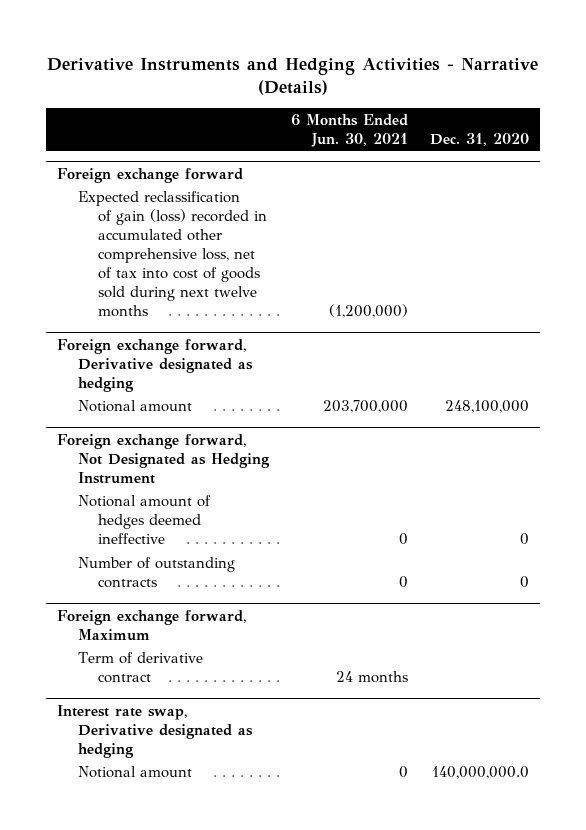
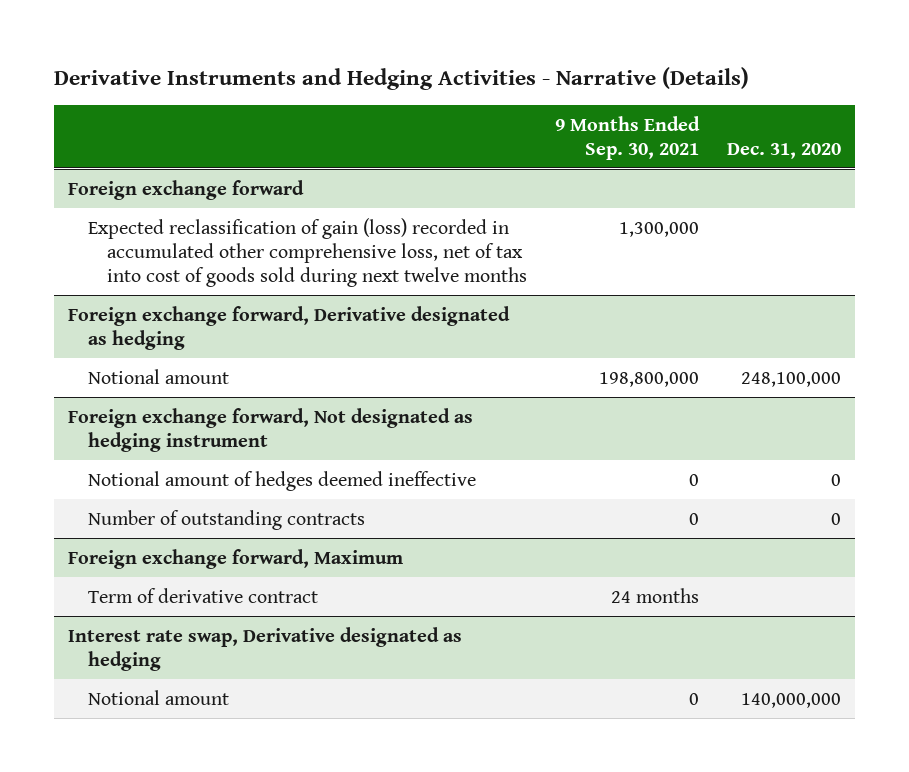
[290,114,408,148] 6 Months Ended Jun. 30, 2021 -> none
none -> [555,115,701,160] 9 Months Ended Sep. 30, 2021
[57,433,270,484] Foreign exchange forward, Not Designated as Hedging Instrument -> [67,407,473,452] Foreign exchange forward, Not designated as hedging instrument
[431,766,529,780] 140,000,000.0 -> [740,692,841,708] 140,000,000

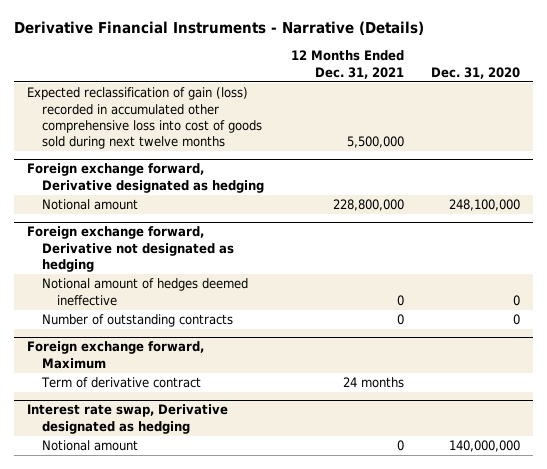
[53,67,749,91] Derivative Instruments and Hedging Activities - Narrative (Details) -> [13,21,424,36] Derivative Financial Instruments - Narrative (Details)
[555,115,701,160] 9 Months Ended Sep. 30, 2021 -> none
none -> [291,50,405,79] 12 Months Ended Dec. 31, 2021
[67,179,304,200] Foreign exchange forward -> none
[87,217,528,287] Expected reclassification of gain (loss) recorded in accumulated other comprehensive loss, net of tax into cost of goods sold during next twelve months -> [27,87,263,150] Expected reclassification of gain (loss) recorded in accumulated other comprehensive loss into cost of goods sold during next twelve months
[67,407,473,452] Foreign exchange forward, Not designated as hedging instrument -> [27,226,235,273] Foreign exchange forward, Derivative not designated as hedging

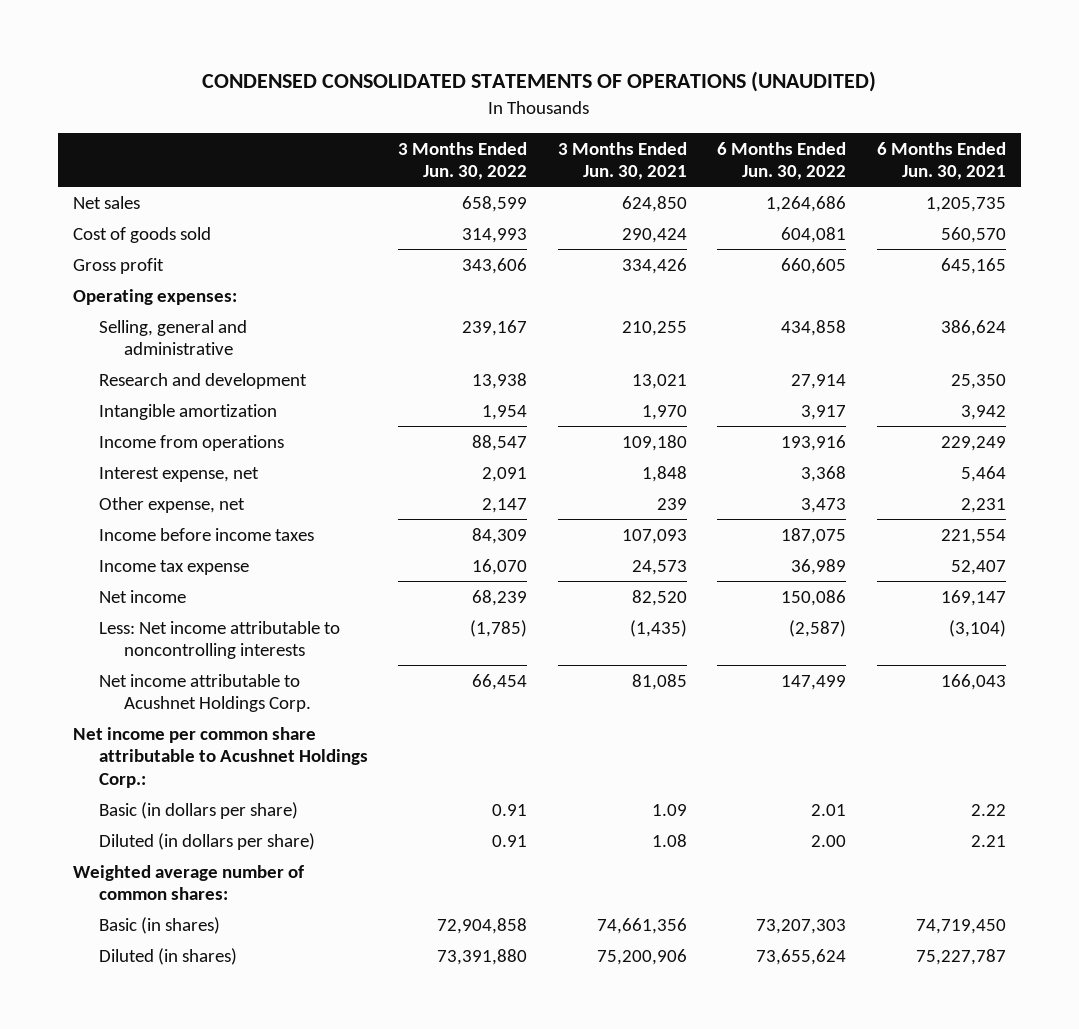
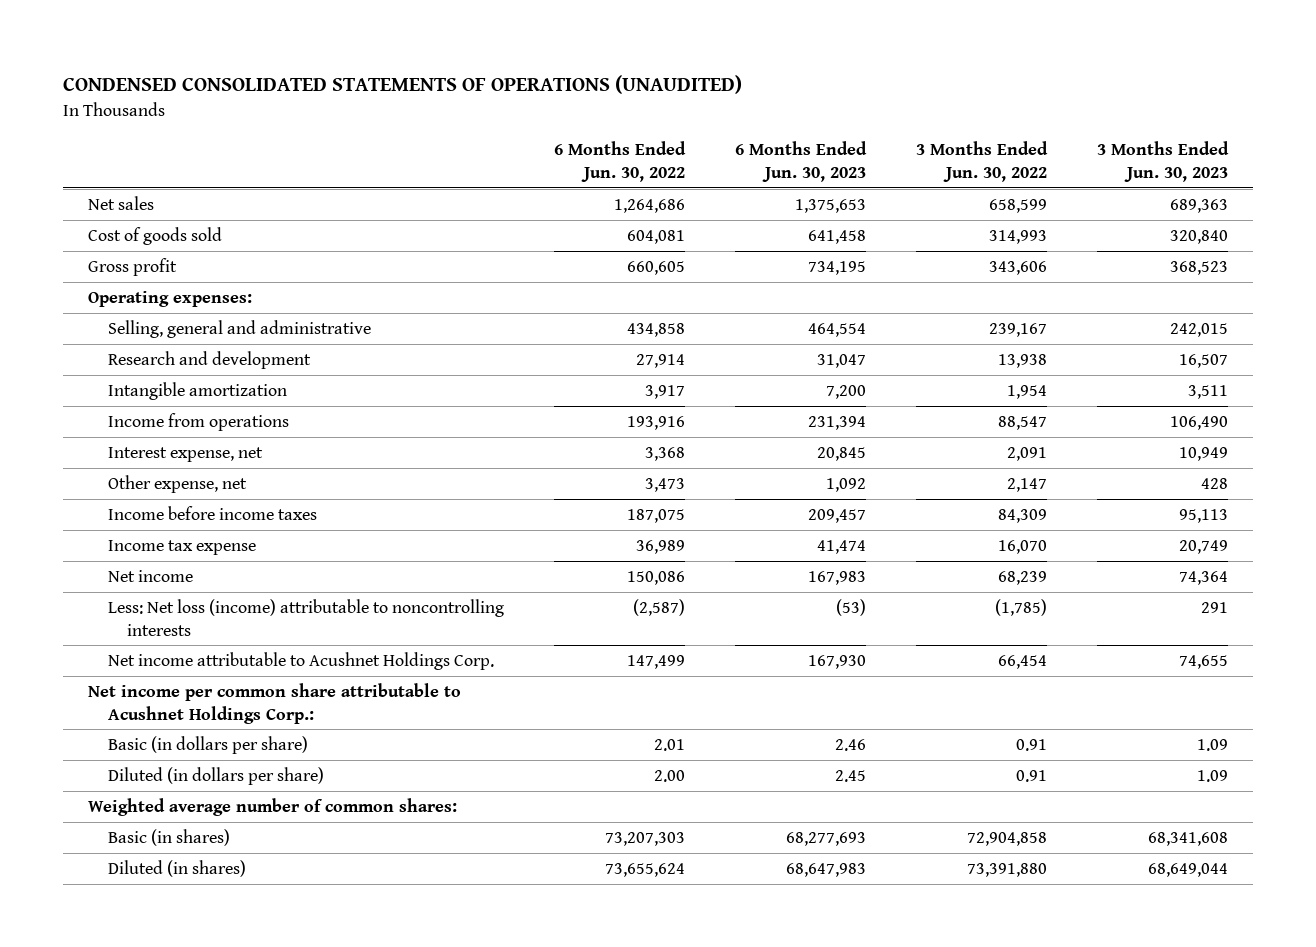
[557,141,687,181] 3 Months Ended Jun. 30, 2021 -> none
[876,141,1006,181] 6 Months Ended Jun. 30, 2021 -> none
none -> [734,141,867,182] 6 Months Ended Jun. 30, 2023
none -> [1096,141,1229,182] 3 Months Ended Jun. 30, 2023
[98,620,340,660] Less: Net income attributable to noncontrolling interests -> [107,599,504,636] Less: Net loss (income) attributable to noncontrolling interests

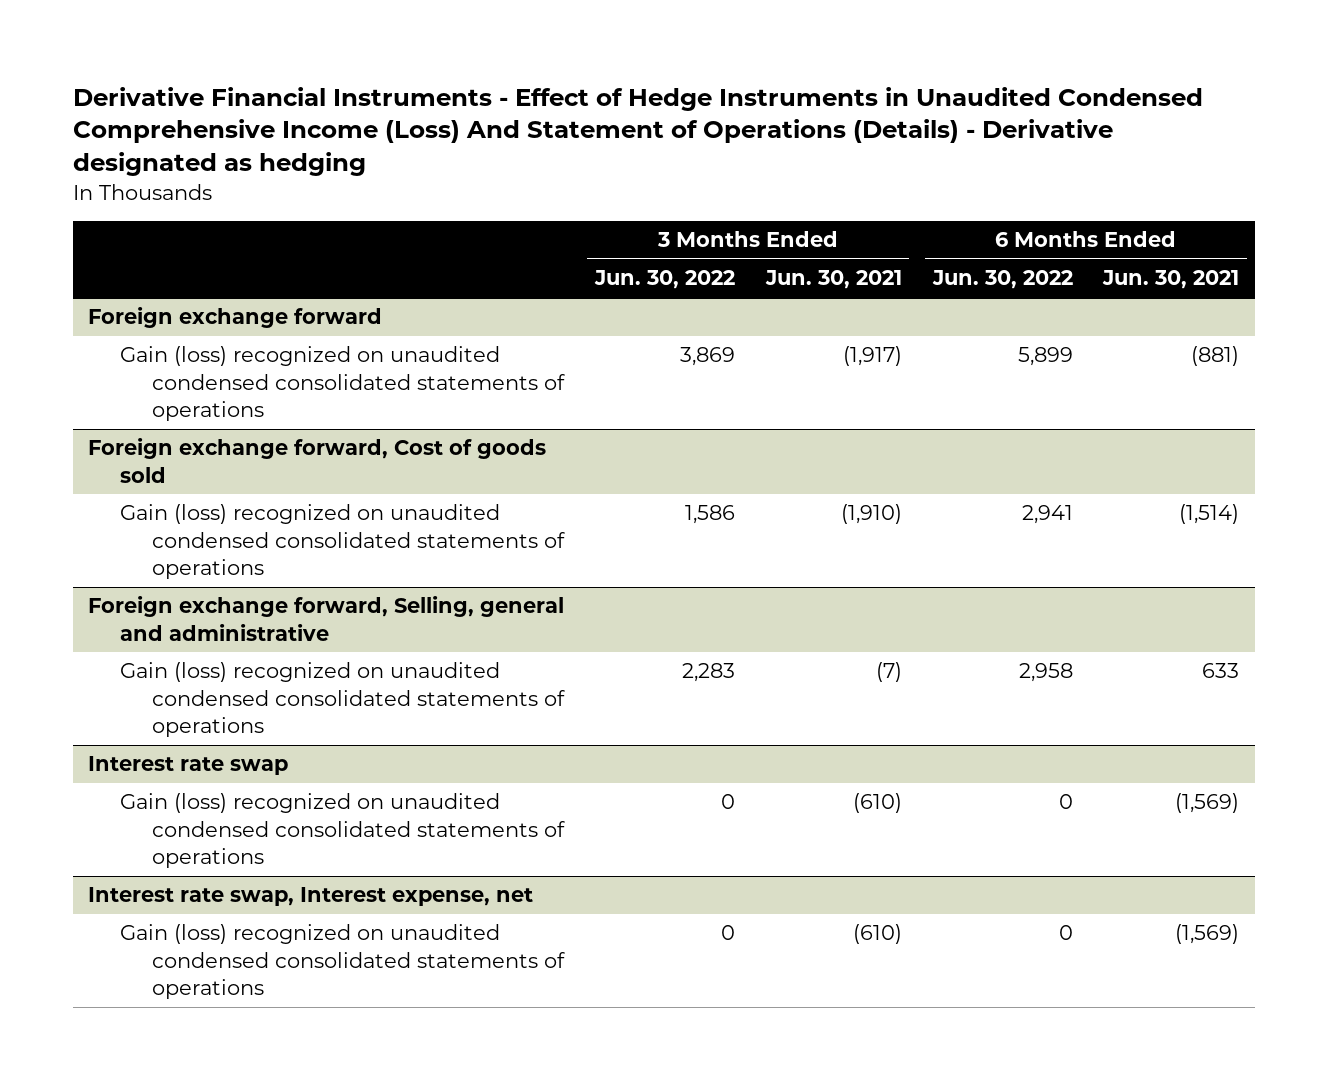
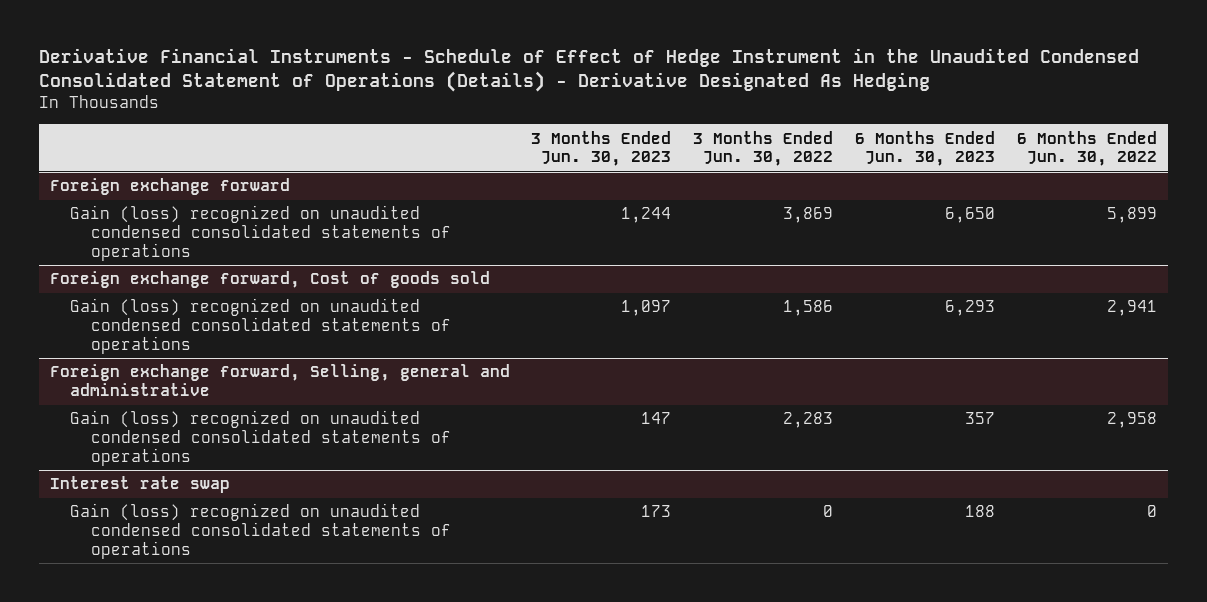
[72,86,1203,177] Derivative Financial Instruments - Effect of Hedge Instruments in Unaudited Condensed Comprehensive Income (Loss) And Statement of Operations (Details) - Derivative designated as hedging -> [38,47,1139,93] Derivative Financial Instruments - Schedule of Effect of Hedge Instrument in the Unaudited Condensed Consolidated Statement of Operations (Details) - Derivative Designated As Hedging
[764,270,902,290] Jun. 30, 2021 -> none
[1102,270,1240,290] Jun. 30, 2021 -> none
none -> [531,130,672,167] 3 Months Ended Jun. 30, 2023
none -> [855,130,996,167] 6 Months Ended Jun. 30, 2023
[88,887,534,907] Interest rate swap, Interest expense, net -> none
[120,924,565,1000] Gain (loss) recognized on unaudited condensed consolidated statements of operations -> none

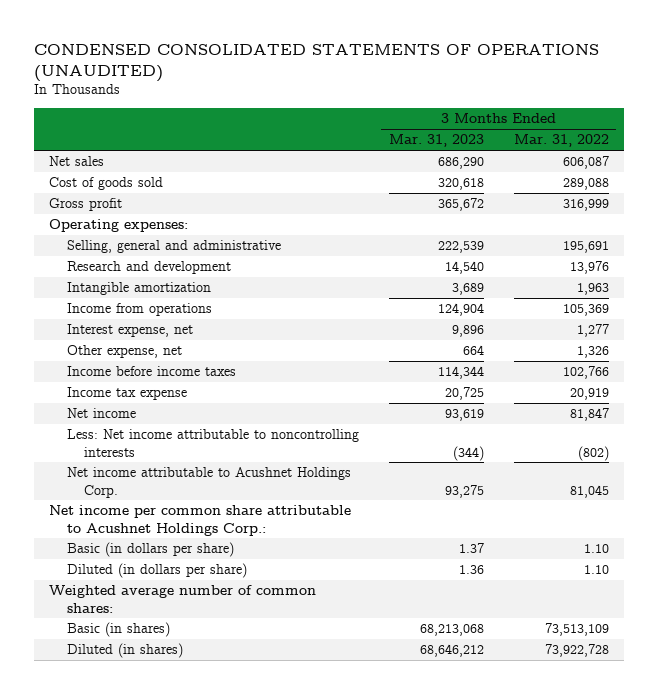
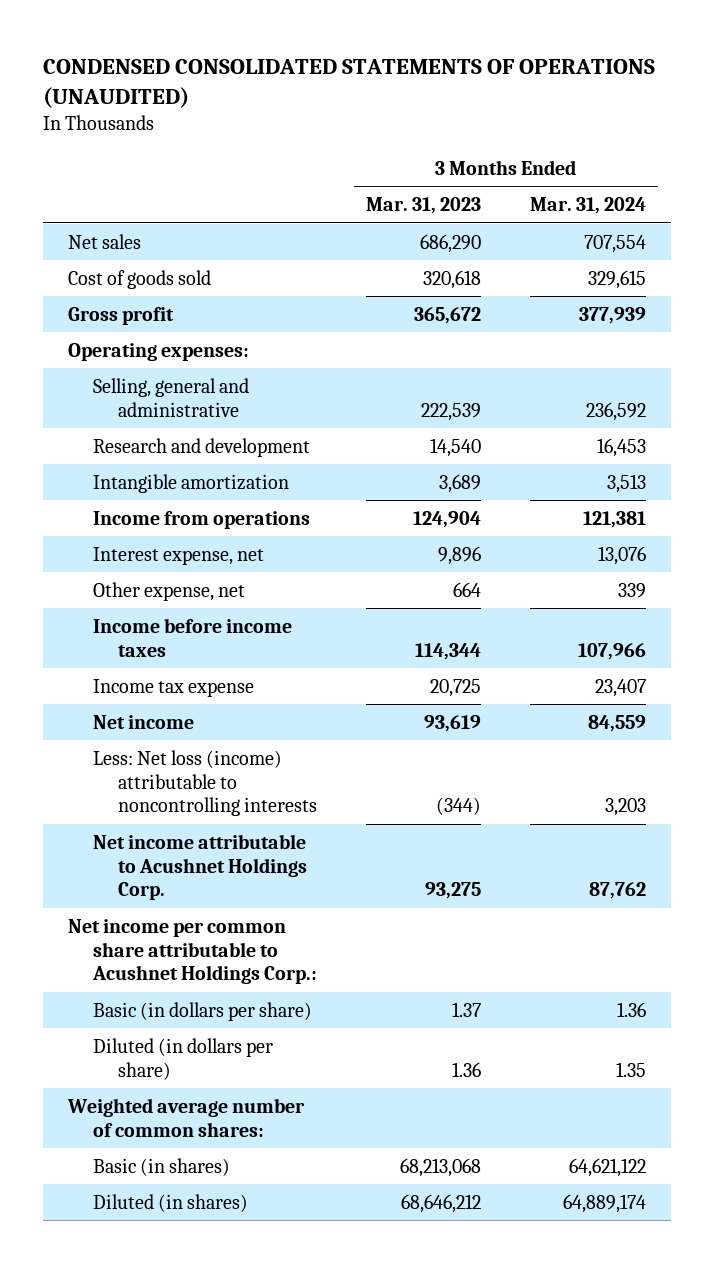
[513,134,609,148] Mar. 31, 2022 -> none
none -> [530,196,647,214] Mar. 31, 2024
[66,429,359,457] Less: Net income attributable to noncontrolling interests -> [92,749,317,817] Less: Net loss (income) attributable to noncontrolling interests

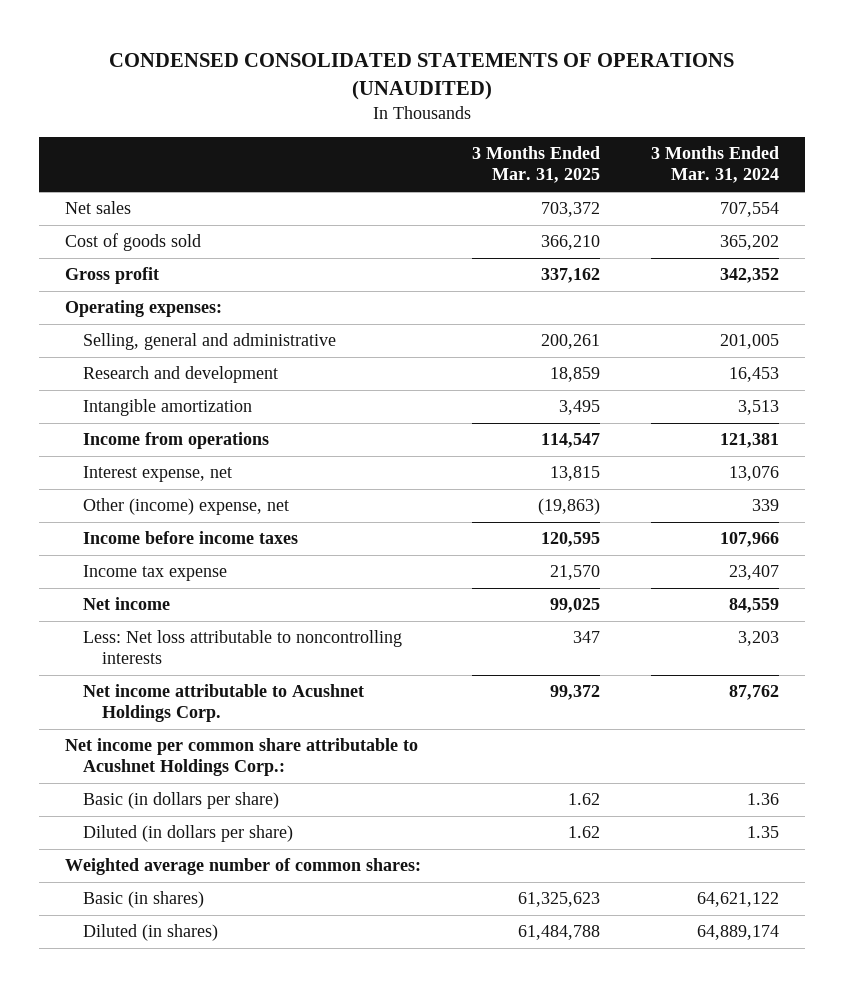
[365,196,481,214] Mar. 31, 2023 -> none
none -> [471,146,600,184] 3 Months Ended Mar. 31, 2025
[588,269,647,289] 329,615 -> [720,235,780,251] 365,202
[579,306,647,324] 377,939 -> [720,268,780,284] 342,352
[586,401,647,421] 236,592 -> [720,334,780,350] 201,005
[92,581,245,601] Other expense, net -> [83,498,290,516] Other (income) expense, net
[92,749,317,817] Less: Net loss (income) attributable to noncontrolling interests -> [83,630,403,665] Less: Net loss attributable to noncontrolling interests

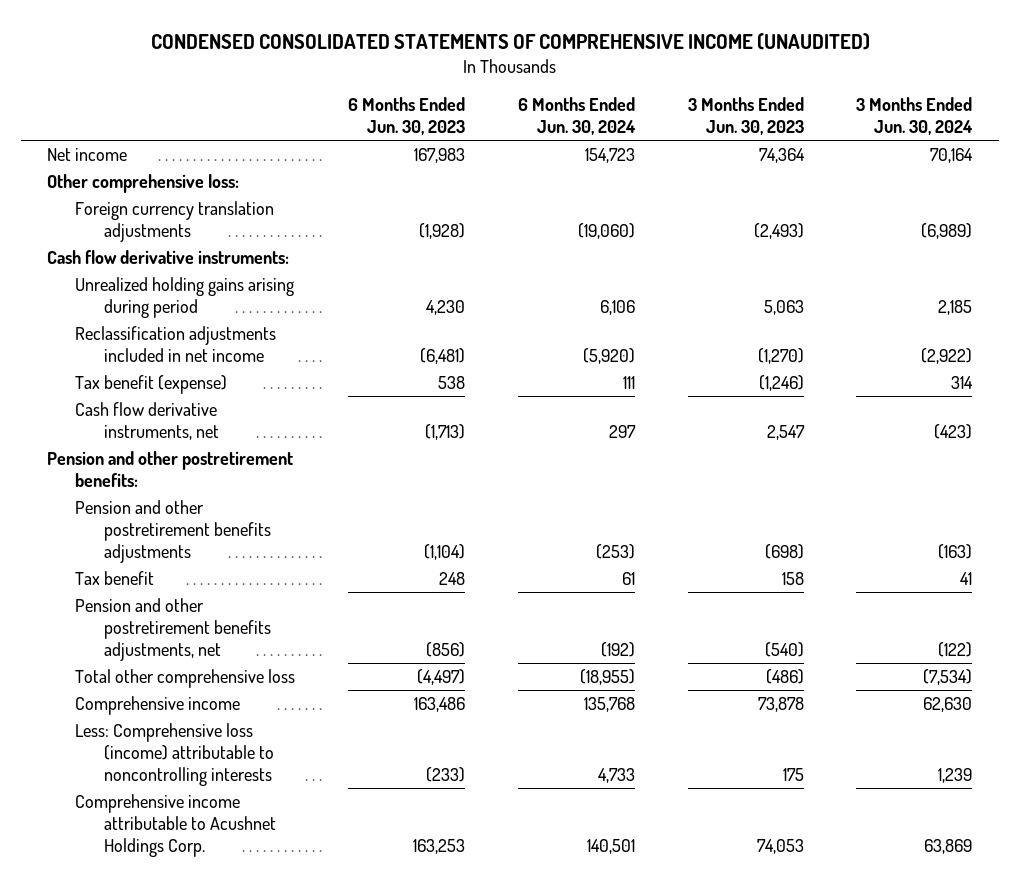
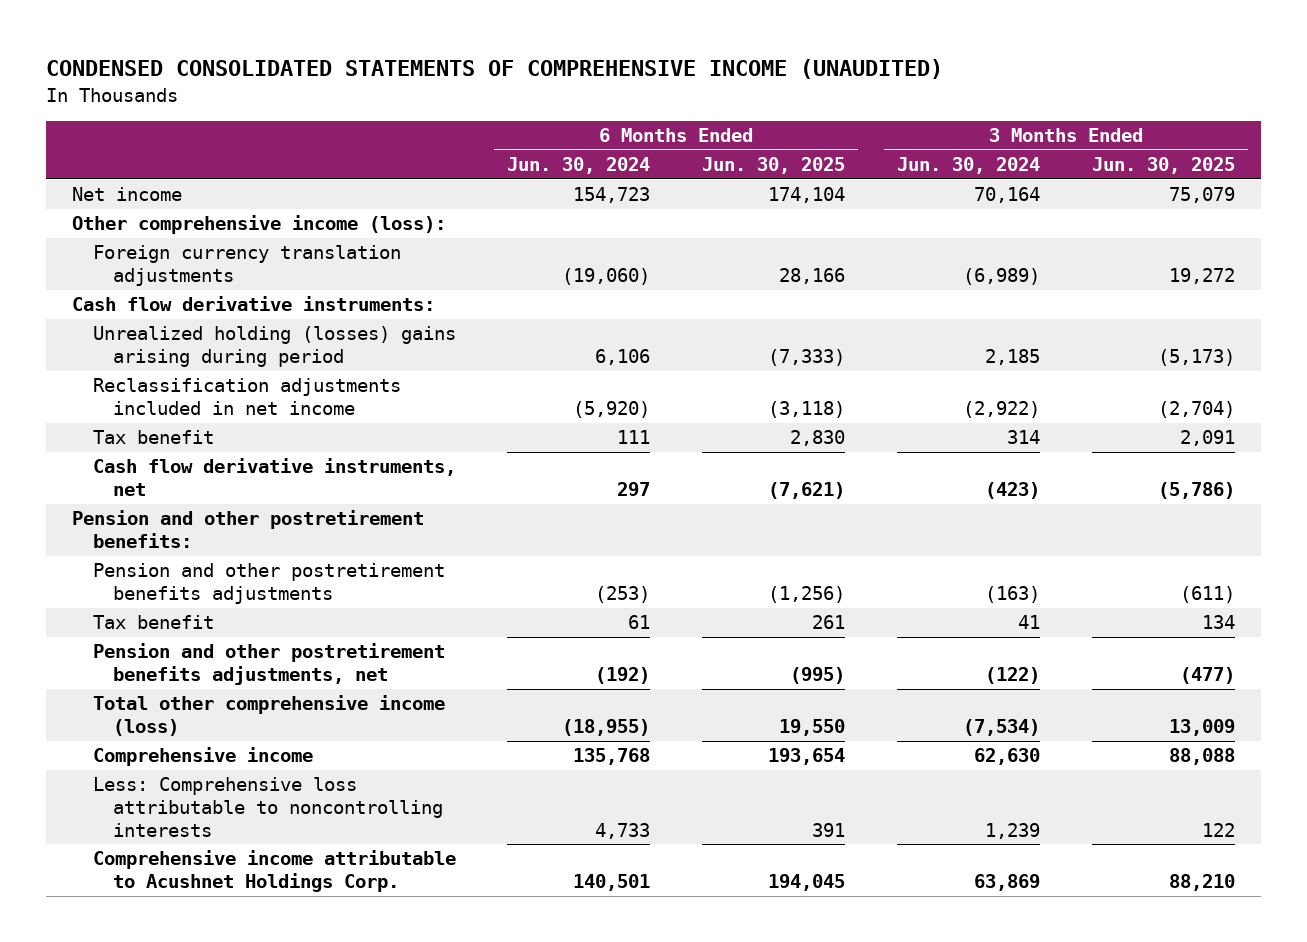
[348,97,466,136] 6 Months Ended Jun. 30, 2023 -> none
[687,97,804,136] 3 Months Ended Jun. 30, 2023 -> none
none -> [702,157,846,175] Jun. 30, 2025
none -> [1091,157,1235,175] Jun. 30, 2025
[47,174,240,194] Other comprehensive loss: -> [72,215,447,235] Other comprehensive income (loss):
[75,277,295,319] Unrealized holding gains arising during period -> [92,326,456,368] Unrealized holding (losses) gains arising during period
[75,375,228,395] Tax benefit (expense) -> [92,430,214,445] Tax benefit
[75,669,296,689] Total other comprehensive loss -> [92,695,445,737] Total other comprehensive income (loss)
[75,723,274,787] Less: Comprehensive loss (income) attributable to noncontrolling interests -> [92,777,444,837] Less: Comprehensive loss attributable to noncontrolling interests

